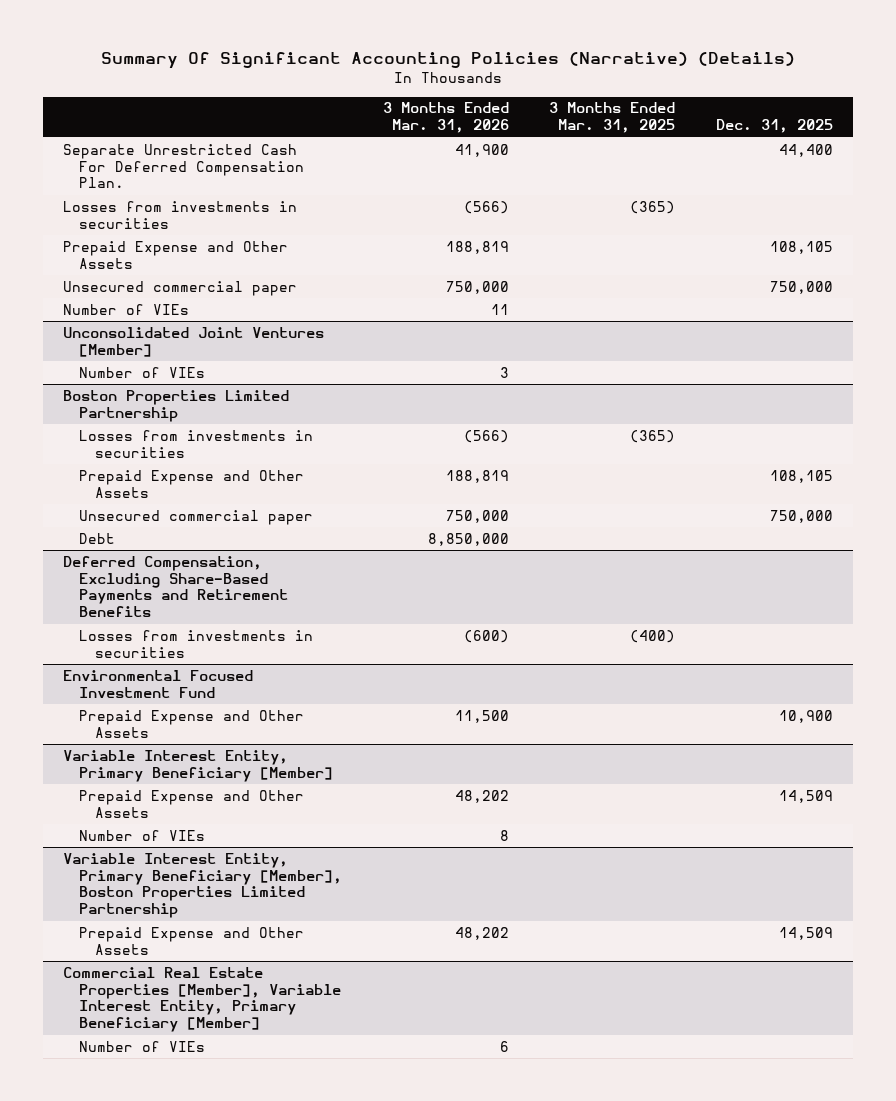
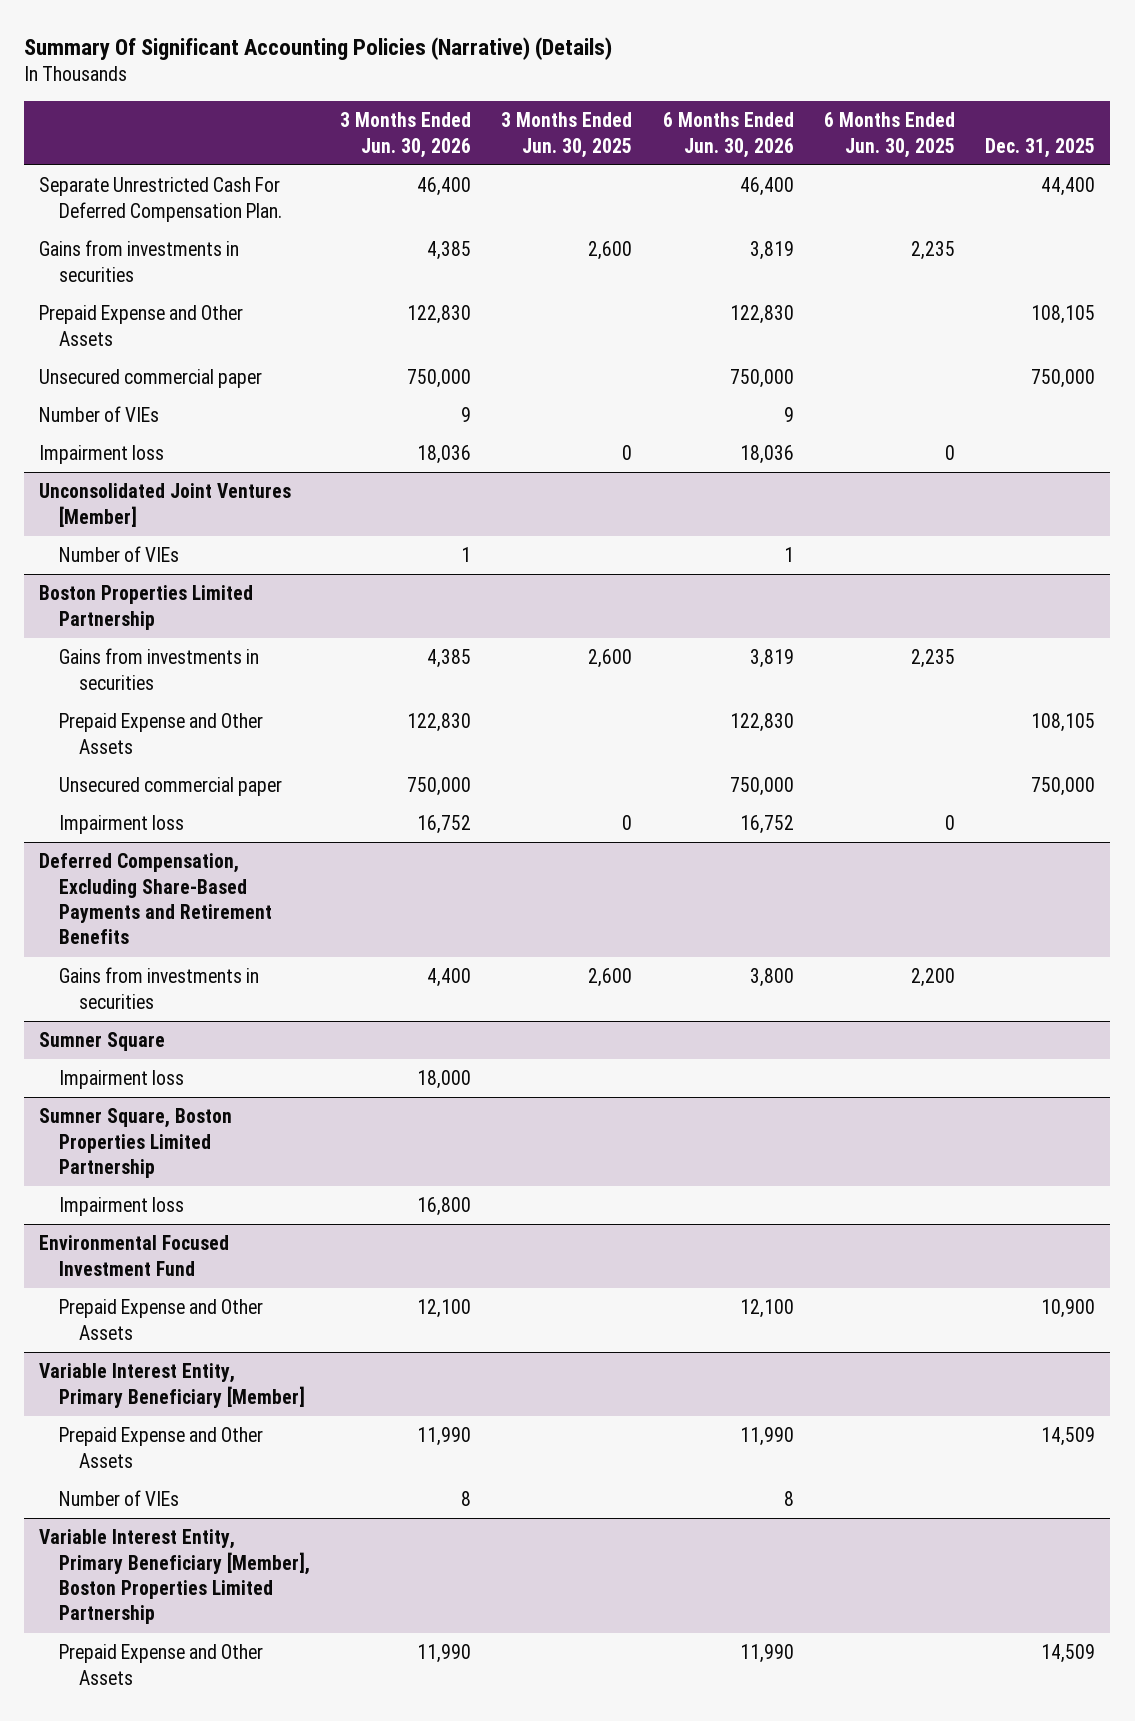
[382,102,509,134] 3 Months Ended Mar. 31, 2026 -> none
[549,102,676,134] 3 Months Ended Mar. 31, 2025 -> none
none -> [340,112,472,158] 3 Months Ended Jun. 30, 2026
none -> [501,112,633,158] 3 Months Ended Jun. 30, 2025
none -> [662,112,794,158] 6 Months Ended Jun. 30, 2026
none -> [823,112,955,158] 6 Months Ended Jun. 30, 2025
[63,200,298,229] Losses from investments in securities -> [39,240,240,282] Gains from investments in securities
none -> [39,445,165,465] Impairment loss
[79,429,314,458] Losses from investments in securities -> [59,648,260,690] Gains from investments in securities
[79,532,116,544] Debt -> none
none -> [59,815,185,835] Impairment loss
[79,629,314,658] Losses from investments in securities -> [59,967,260,1009] Gains from investments in securities
none -> [39,1032,166,1052] Sumner Square
none -> [59,1070,185,1090] Impairment loss
none -> [39,1108,233,1179] Sumner Square, Boston Properties Limited Partnership
none -> [59,1197,185,1217] Impairment loss
[63,966,342,1033] Commercial Real Estate Properties [Member], Variable Interest Entity, Primary Beneficiary [Member] -> none
[79,1040,206,1052] Number of VIEs -> none

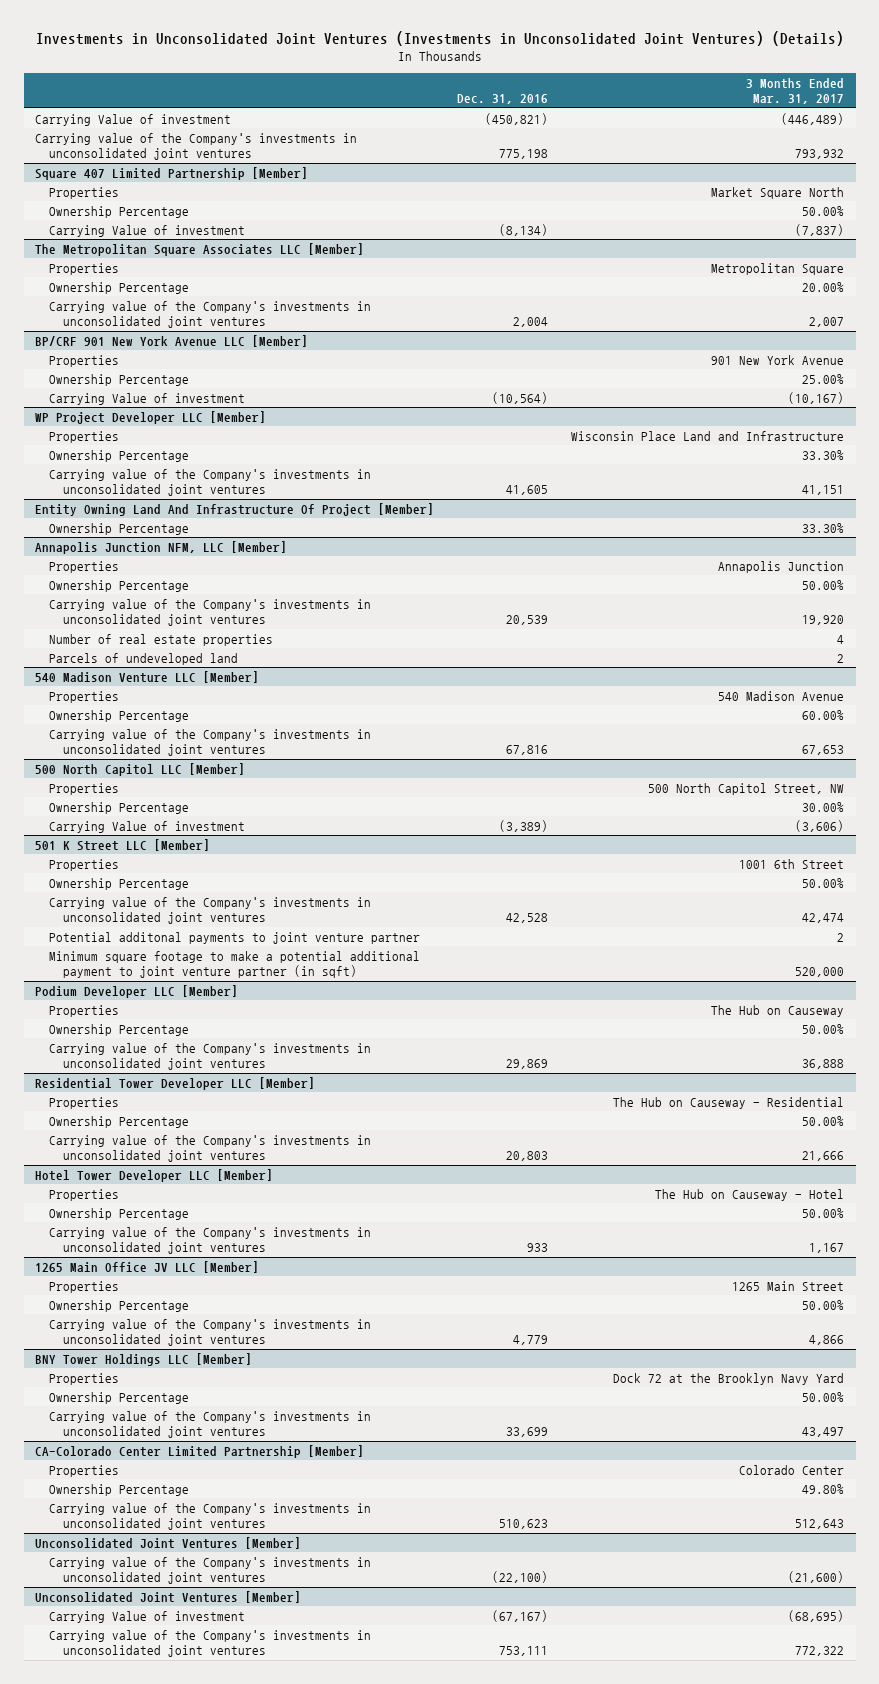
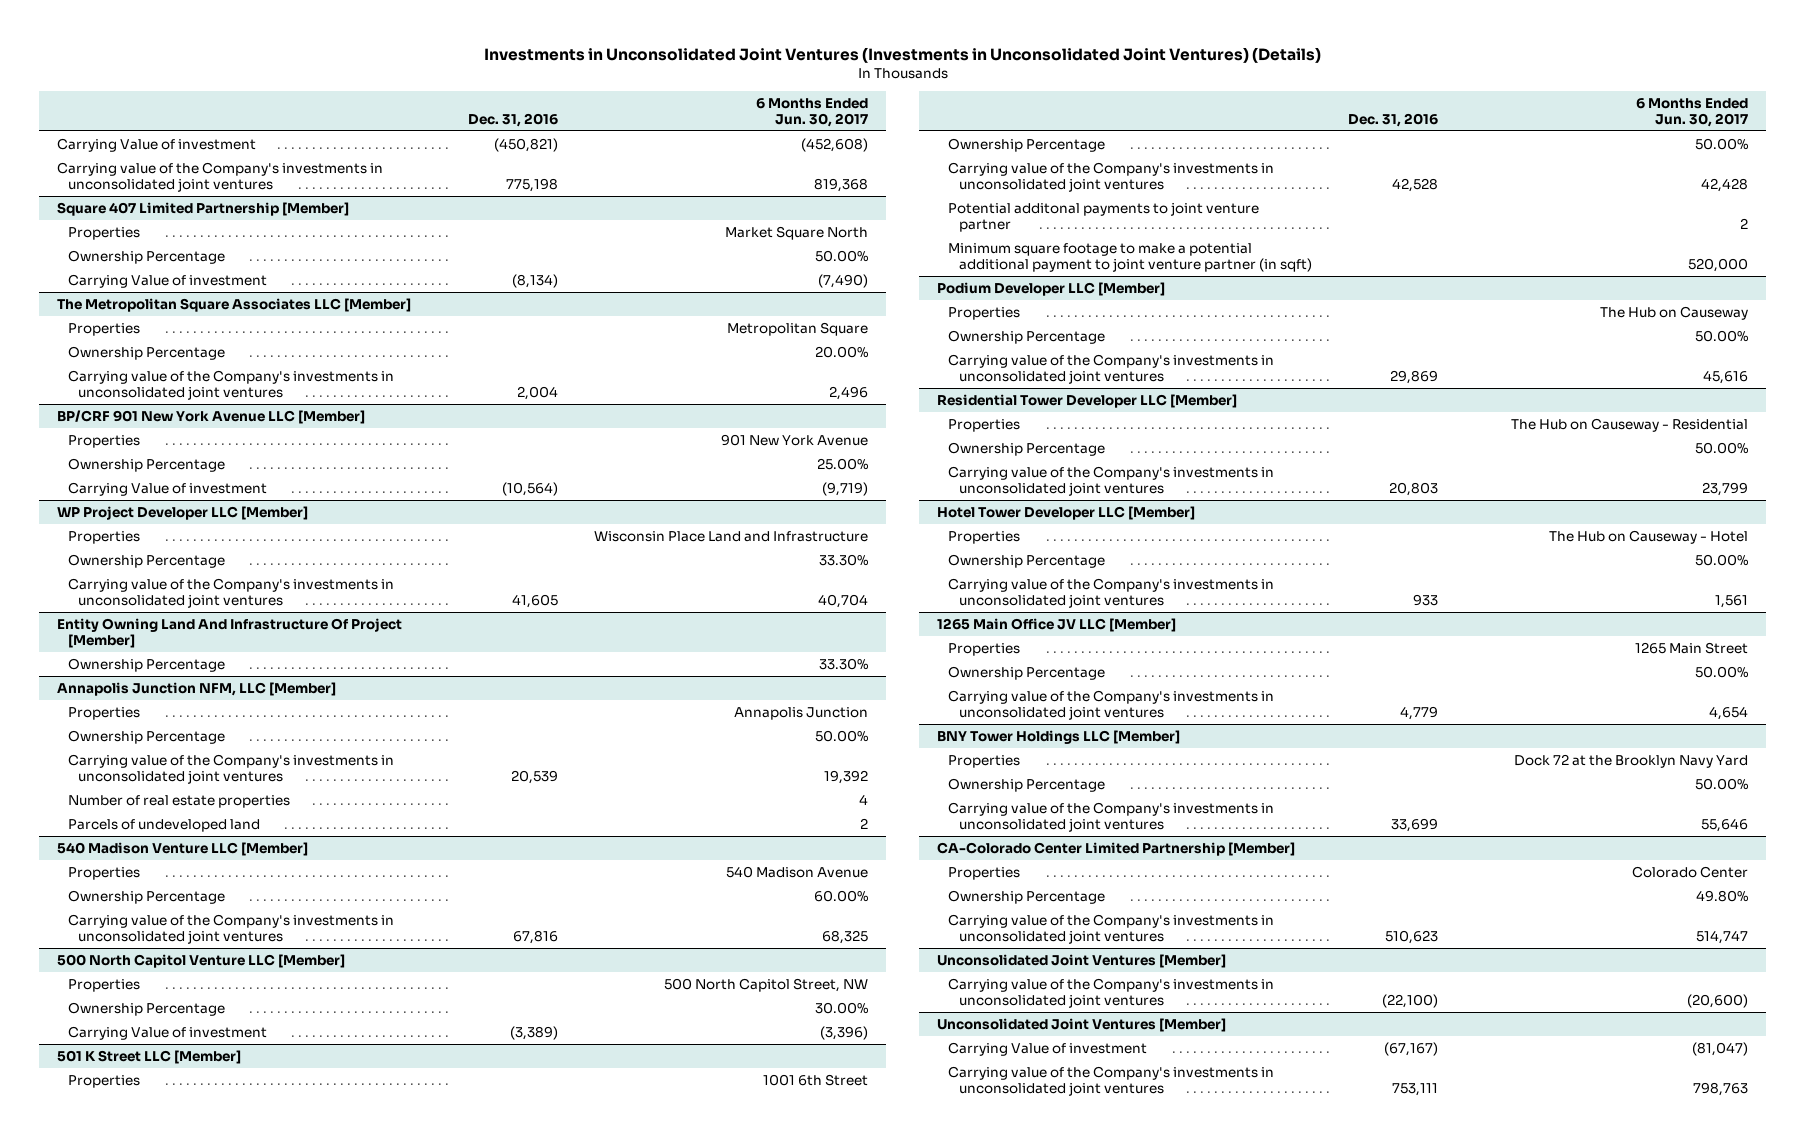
[746,77,845,104] 3 Months Ended Mar. 31, 2017 -> none
none -> [755,98,868,127] 6 Months Ended Jun. 30, 2017
[35,762,246,776] 500 North Capitol LLC [Member] -> [57,954,346,969] 500 North Capitol Venture LLC [Member]

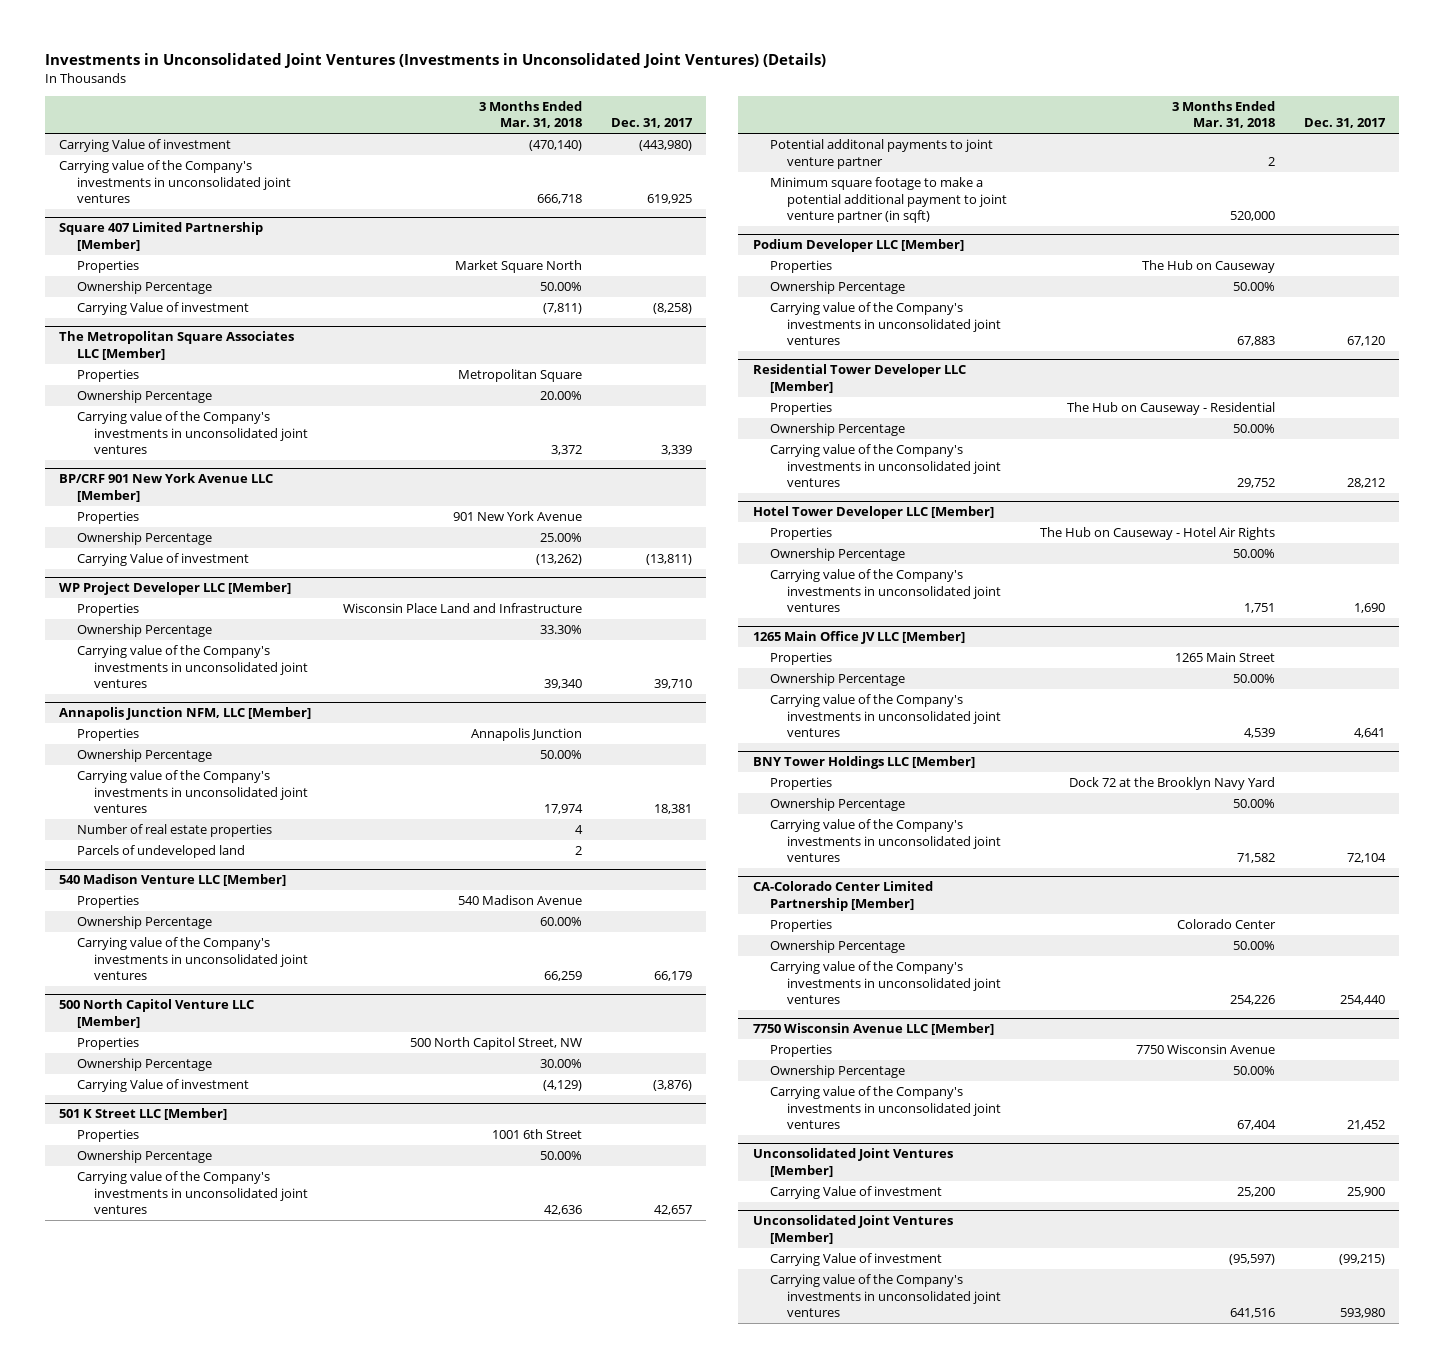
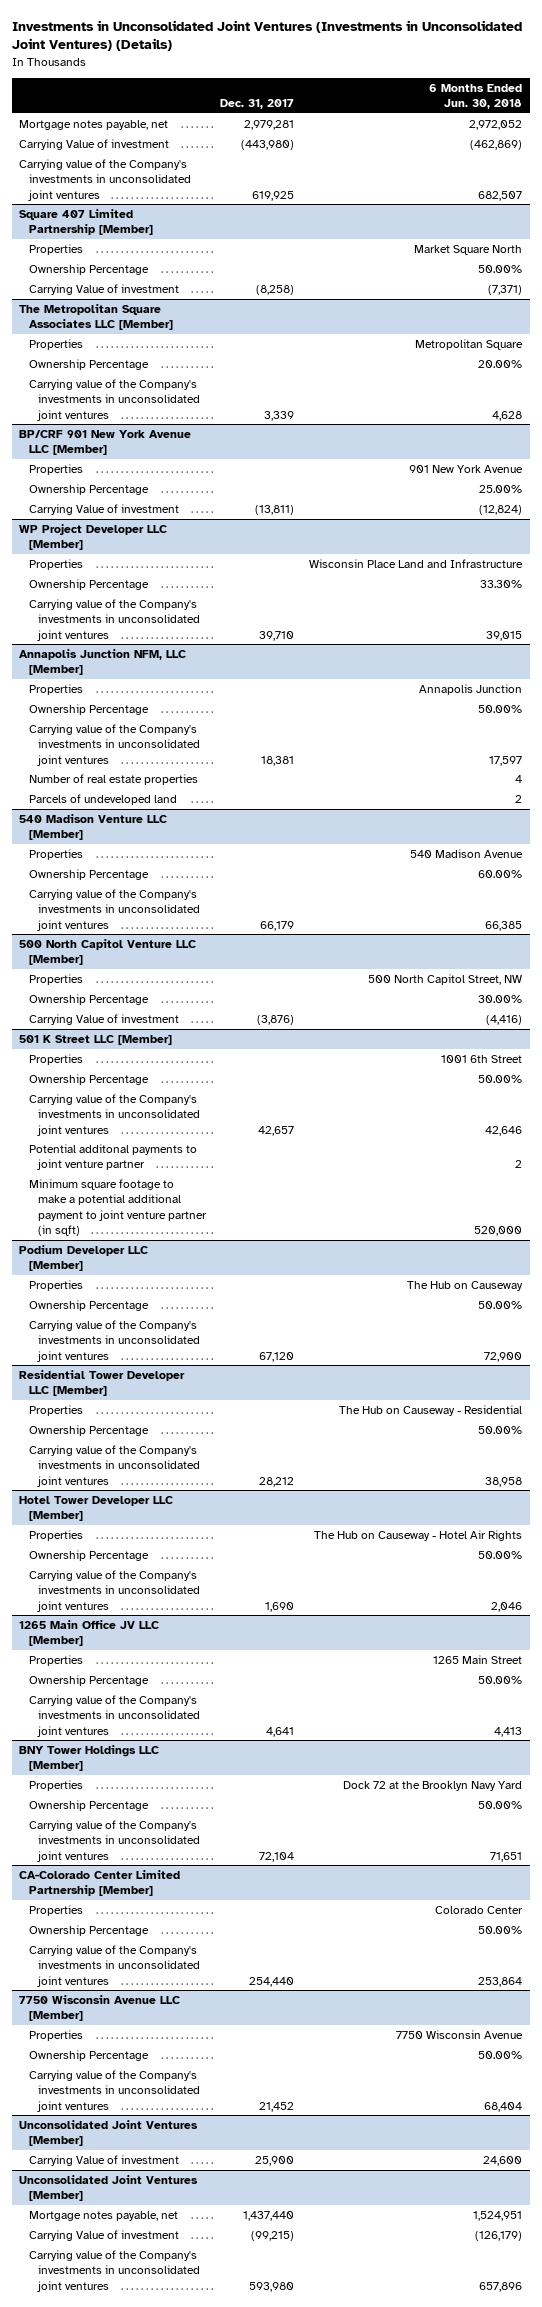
[478,100,582,129] 3 Months Ended Mar. 31, 2018 -> none
none -> [429,83,523,109] 6 Months Ended Jun. 30, 2018
none -> [19,120,169,131] Mortgage notes payable, net
none -> [28,2211,178,2222] Mortgage notes payable, net

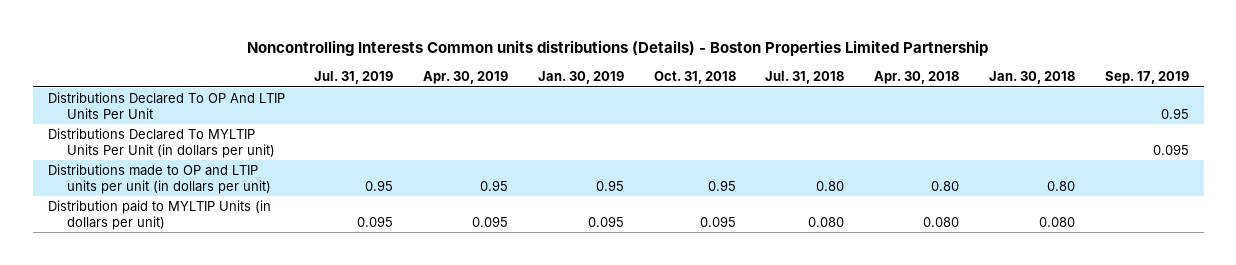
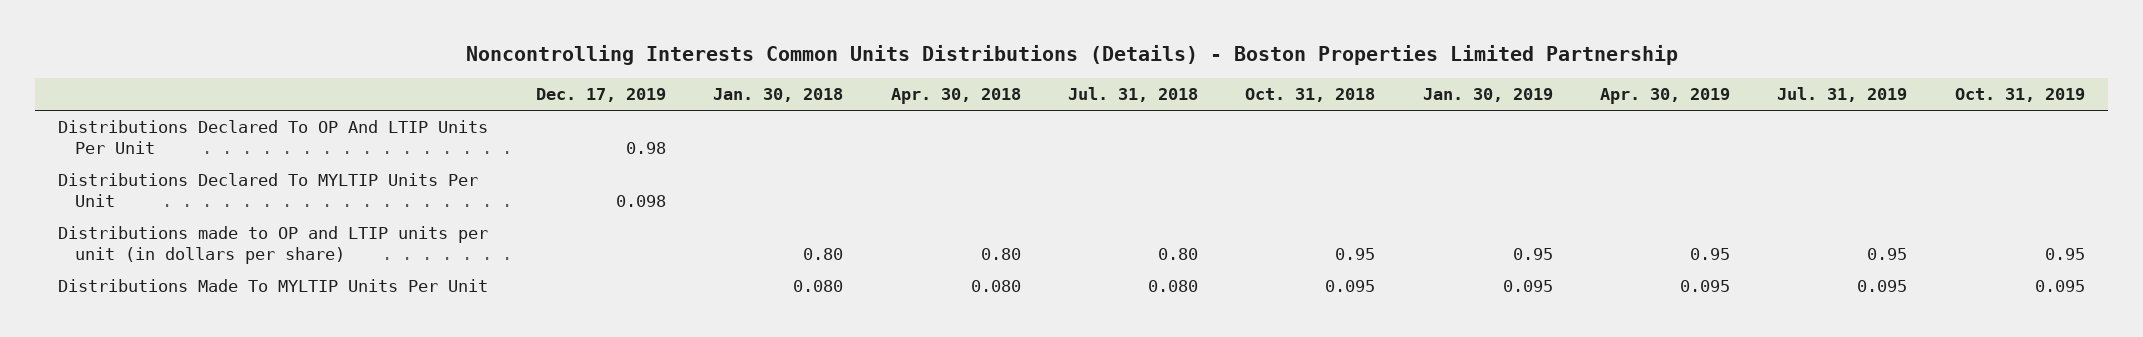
[247,40,989,57] Noncontrolling Interests Common units distributions (Details) - Boston Properties Limited Partnership -> [465,45,1678,66] Noncontrolling Interests Common Units Distributions (Details) - Boston Properties Limited Partnership
[1104,71,1189,85] Sep. 17, 2019 -> none
none -> [535,88,666,103] Dec. 17, 2019
none -> [1954,88,2085,103] Oct. 31, 2019
[47,127,275,158] Distributions Declared To MYLTIP Units Per Unit (in dollars per unit) -> [58,173,479,207] Distributions Declared To MYLTIP Units Per Unit
[47,163,271,194] Distributions made to OP and LTIP units per unit (in dollars per unit) -> [58,226,489,264] Distributions made to OP and LTIP units per unit (in dollars per share)
[47,199,271,230] Distribution paid to MYLTIP Units (in dollars per unit) -> [58,279,489,293] Distributions Made To MYLTIP Units Per Unit

